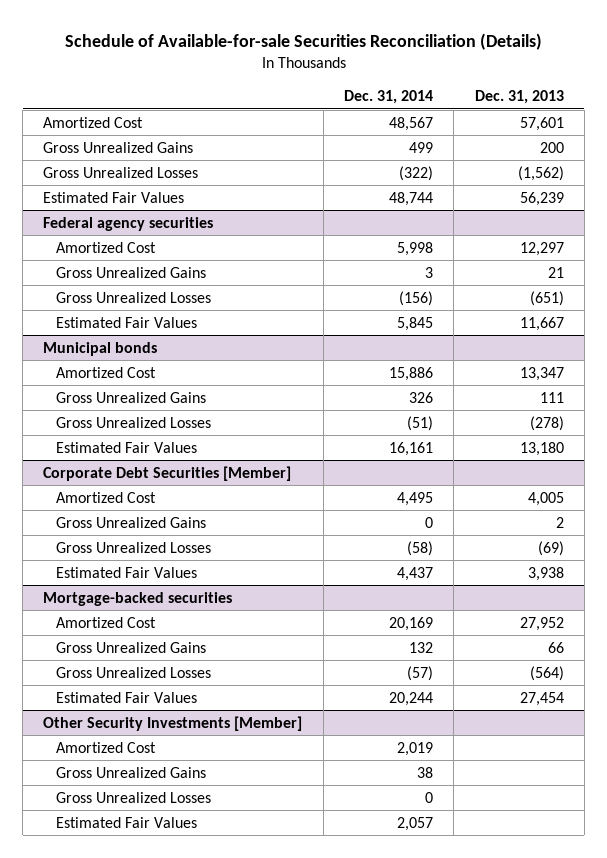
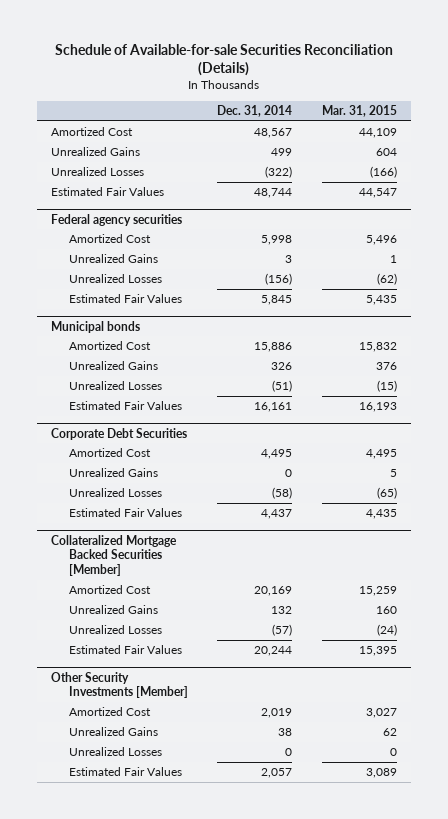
[474,90,564,105] Dec. 31, 2013 -> none
none -> [321,104,397,117] Mar. 31, 2015
[43,141,194,153] Gross Unrealized Gains -> [51,147,141,157] Unrealized Gains
[43,166,199,178] Gross Unrealized Losses -> [51,167,145,177] Unrealized Losses
[55,266,206,278] Gross Unrealized Gains -> [69,254,159,264] Unrealized Gains
[55,291,211,303] Gross Unrealized Losses -> [69,274,163,284] Unrealized Losses
[55,391,206,403] Gross Unrealized Gains -> [69,361,159,371] Unrealized Gains
[55,416,211,428] Gross Unrealized Losses -> [69,381,163,391] Unrealized Losses
[43,465,292,481] Corporate Debt Securities [Member] -> [51,427,188,440] Corporate Debt Securities
[55,516,206,528] Gross Unrealized Gains -> [69,468,159,478] Unrealized Gains
[55,541,211,553] Gross Unrealized Losses -> [69,488,163,498] Unrealized Losses
[43,591,233,606] Mortgage-backed securities -> [51,534,178,577] Collateralized Mortgage Backed Securities [Member]
[55,641,206,653] Gross Unrealized Gains -> [69,605,159,615] Unrealized Gains
[55,666,211,678] Gross Unrealized Losses -> [69,625,163,635] Unrealized Losses
[55,766,206,778] Gross Unrealized Gains -> [69,727,159,737] Unrealized Gains
[55,791,211,803] Gross Unrealized Losses -> [69,747,163,757] Unrealized Losses

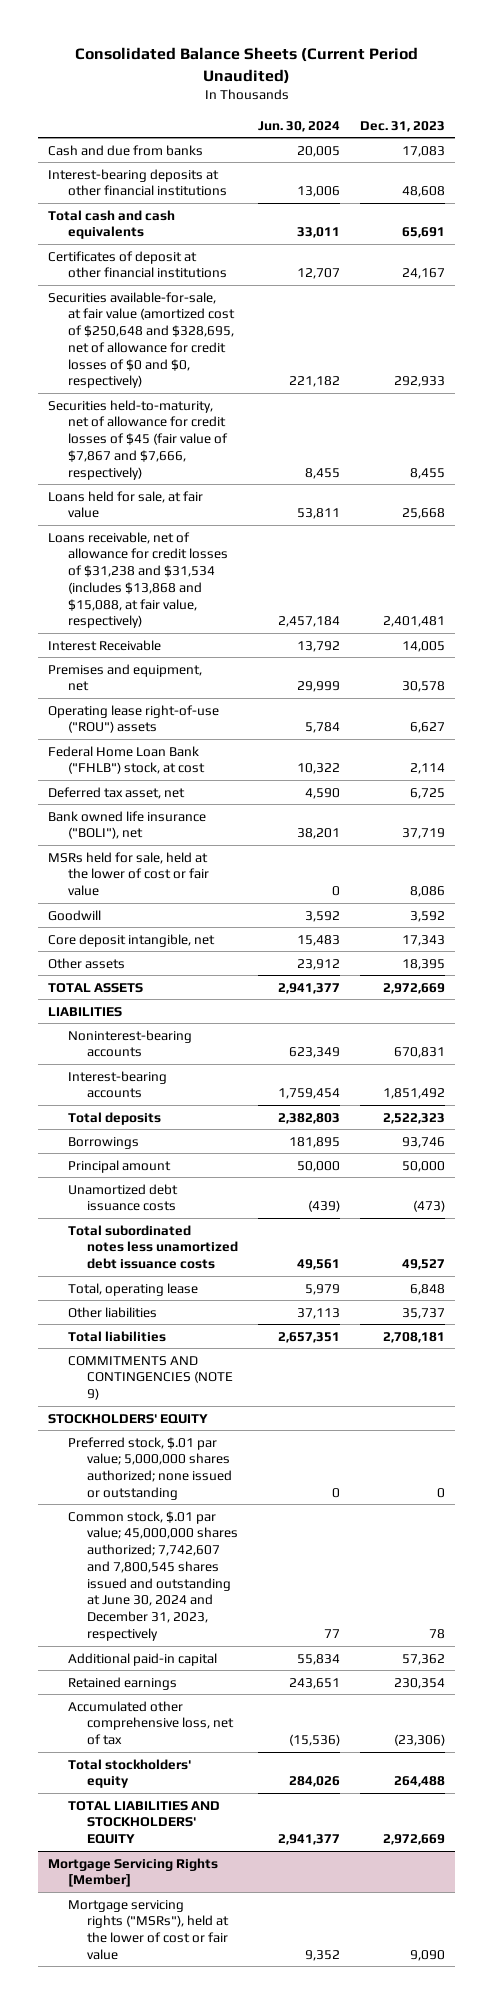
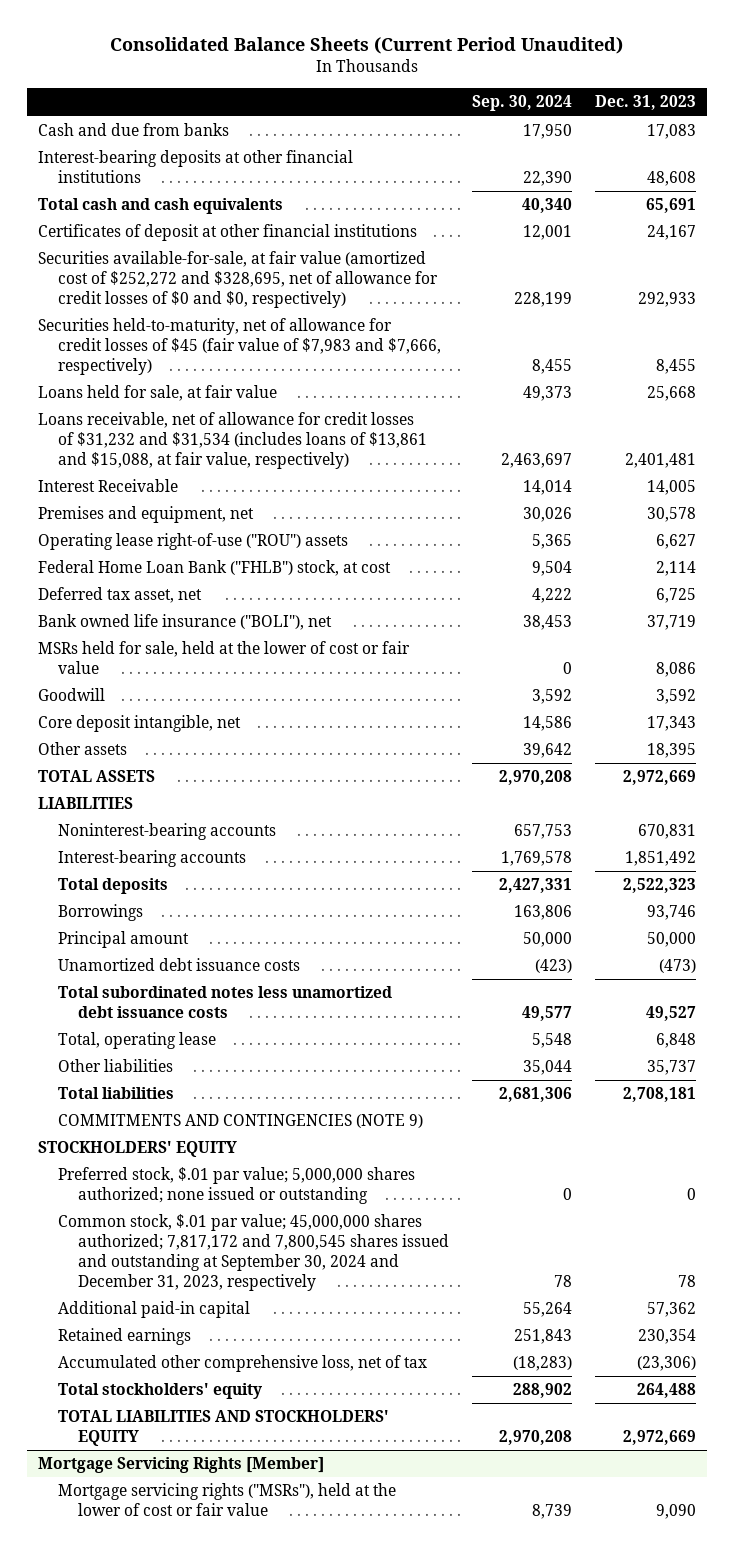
[258,120,341,132] Jun. 30, 2024 -> none
none -> [472,95,573,112] Sep. 30, 2024
[48,291,235,389] Securities available-for-sale, at fair value (amortized cost of $250,648 and $328,695, net of allowance for credit losses of $0 and $0, respectively) -> [38,251,439,308] Securities available-for-sale, at fair value (amortized cost of $252,272 and $328,695, net of allowance for credit losses of $0 and $0, respectively)
[48,399,228,480] Securities held-to-maturity, net of allowance for credit losses of $45 (fair value of $7,867 and $7,666, respectively) -> [38,318,442,375] Securities held-to-maturity, net of allowance for credit losses of $45 (fair value of $7,983 and $7,666, respectively)
[48,531,228,629] Loans receivable, net of allowance for credit losses of $31,238 and $31,534 (includes $13,868 and $15,088, at fair value, respectively) -> [38,412,428,469] Loans receivable, net of allowance for credit losses of $31,232 and $31,534 (includes loans of $13,861 and $15,088, at fair value, respectively)
[67,1510,239,1642] Common stock, $.01 par value; 45,000,000 shares authorized; 7,742,607 and 7,800,545 shares issued and outstanding at June 30, 2024 and December 31, 2023, respectively -> [58,1214,450,1291] Common stock, $.01 par value; 45,000,000 shares authorized; 7,817,172 and 7,800,545 shares issued and outstanding at September 30, 2024 and December 31, 2023, respectively

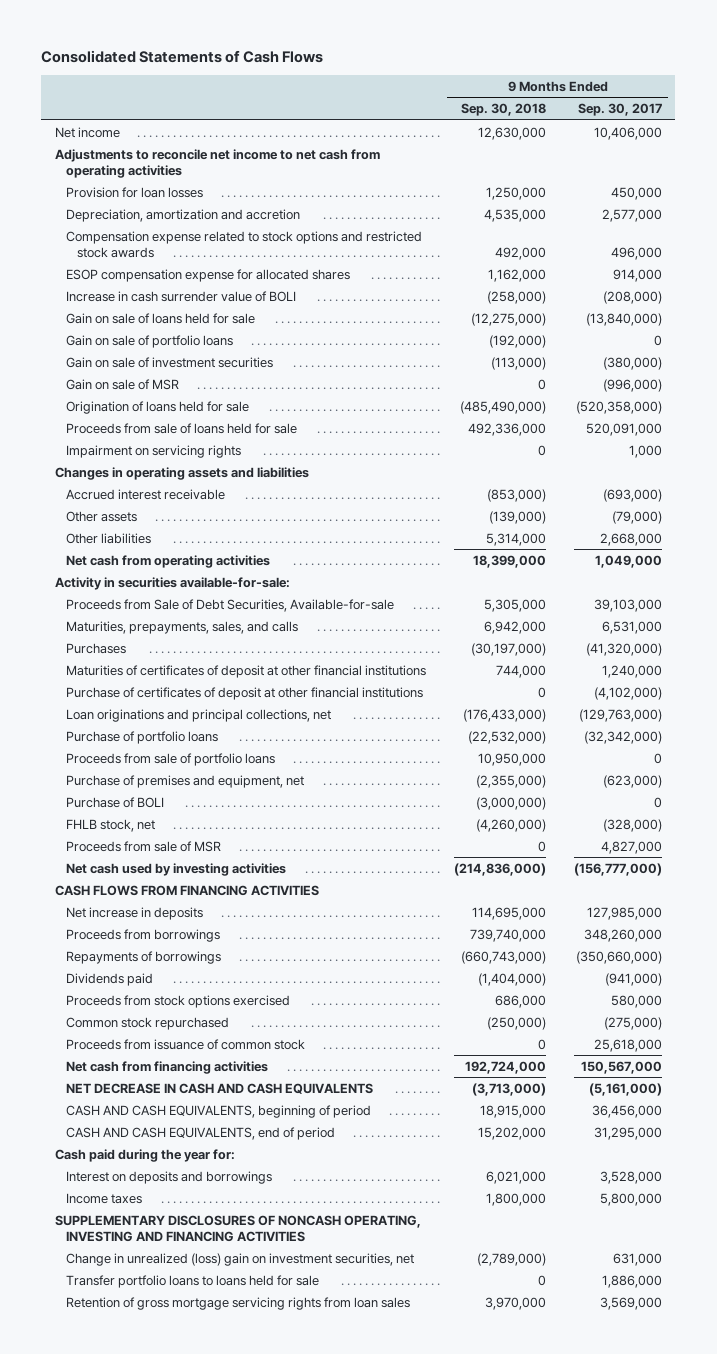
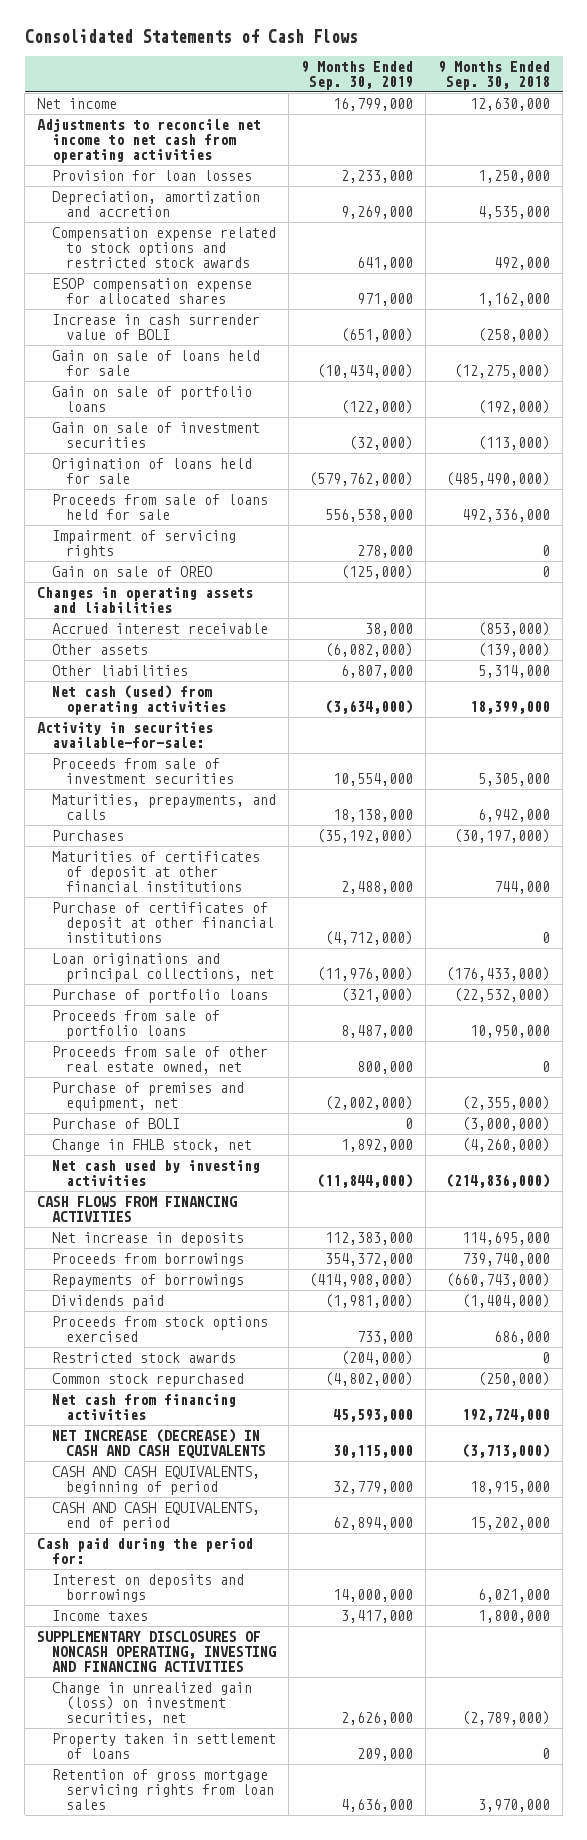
[577,103,662,117] Sep. 30, 2017 -> none
none -> [300,60,413,90] 9 Months Ended Sep. 30, 2019
[66,378,180,390] Gain on sale of MSR -> none
[66,444,242,458] Impairment on servicing rights -> [51,530,236,559] Impairment of servicing rights
none -> [51,566,212,578] Gain on sale of OREO
[66,554,271,568] Net cash from operating activities -> [51,685,227,716] Net cash (used) from operating activities
[66,598,395,612] Proceeds from Sale of Debt Securities, Available-for-sale -> [51,758,235,785] Proceeds from sale of investment securities
[66,620,299,634] Maturities, prepayments, sales, and calls -> [51,794,276,821] Maturities, prepayments, and calls
none -> [51,1046,268,1075] Proceeds from sale of other real estate owned, net
[66,840,222,852] Proceeds from sale of MSR -> none
[66,818,156,832] FHLB stock, net -> [51,1139,252,1153] Change in FHLB stock, net
none -> [51,1352,236,1364] Restricted stock awards
[66,1038,306,1050] Proceeds from issuance of common stock -> none
[66,1082,374,1094] NET DECREASE IN CASH AND CASH EQUIVALENTS -> [51,1429,267,1459] NET INCREASE (DECREASE) IN CASH AND CASH EQUIVALENTS
[55,1148,236,1162] Cash paid during the year for: -> [37,1538,254,1565] Cash paid during the period for:
[66,1274,320,1288] Transfer portfolio loans to loans held for sale -> none
[66,1252,415,1266] Change in unrealized (loss) gain on investment securities, net -> [51,1682,252,1726] Change in unrealized gain (loss) on investment securities, net
none -> [51,1733,276,1760] Property taken in settlement of loans

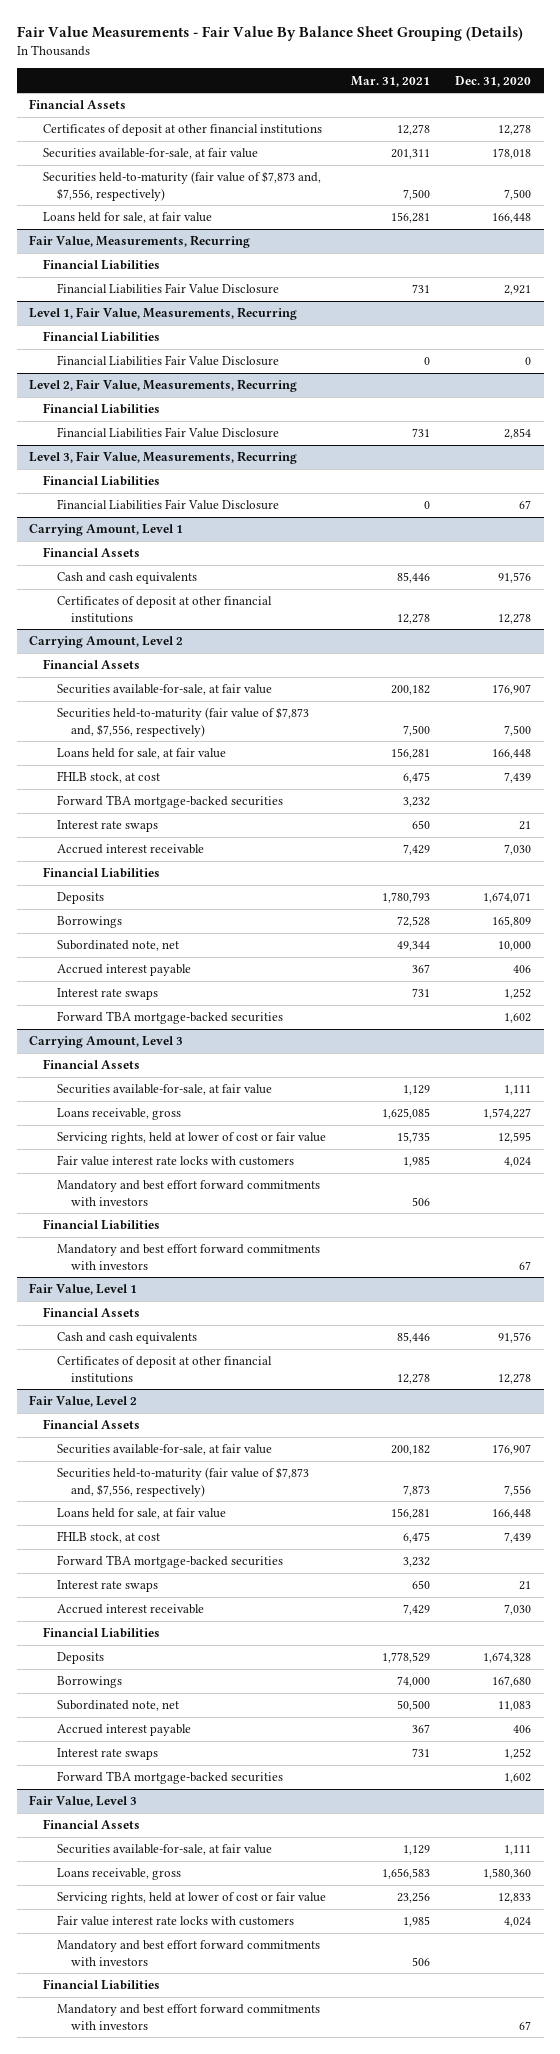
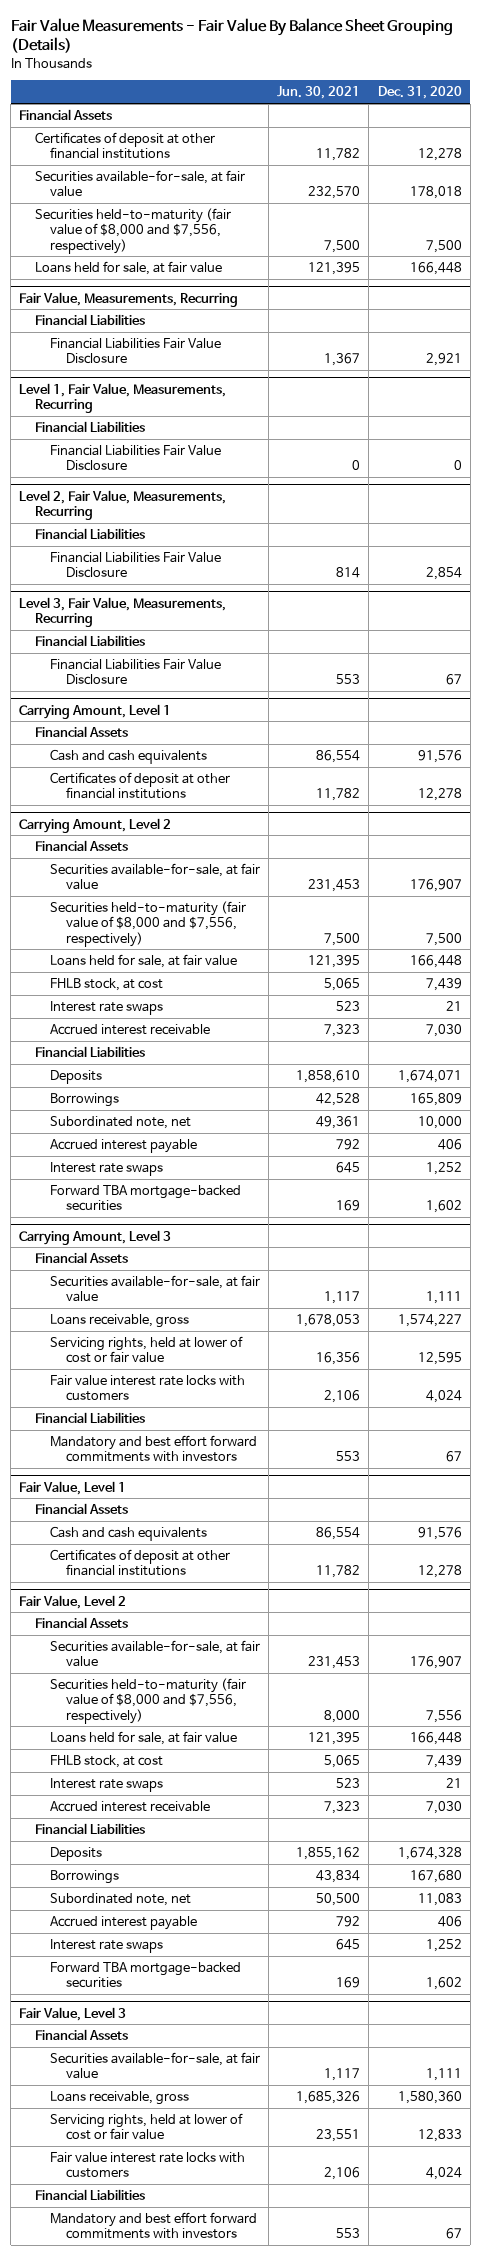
[351,75,431,87] Mar. 31, 2021 -> none
none -> [277,86,361,100] Jun. 30, 2021
[43,171,322,201] Securities held-to-maturity (fair value of $7,873 and, $7,556, respectively) -> [34,207,231,254] Securities held-to-maturity (fair value of $8,000 and $7,556, respectively)
[57,707,310,737] Securities held-to-maturity (fair value of $7,873 and, $7,556, respectively) -> [50,900,247,947] Securities held-to-maturity (fair value of $8,000 and $7,556, respectively)
[57,795,284,809] Forward TBA mortgage-backed securities -> none
[57,1180,321,1206] Mandatory and best effort forward commitments with investors -> none
[57,1467,310,1497] Securities held-to-maturity (fair value of $7,873 and, $7,556, respectively) -> [50,1677,247,1724] Securities held-to-maturity (fair value of $8,000 and $7,556, respectively)
[57,1555,284,1569] Forward TBA mortgage-backed securities -> none
[57,1940,321,1966] Mandatory and best effort forward commitments with investors -> none

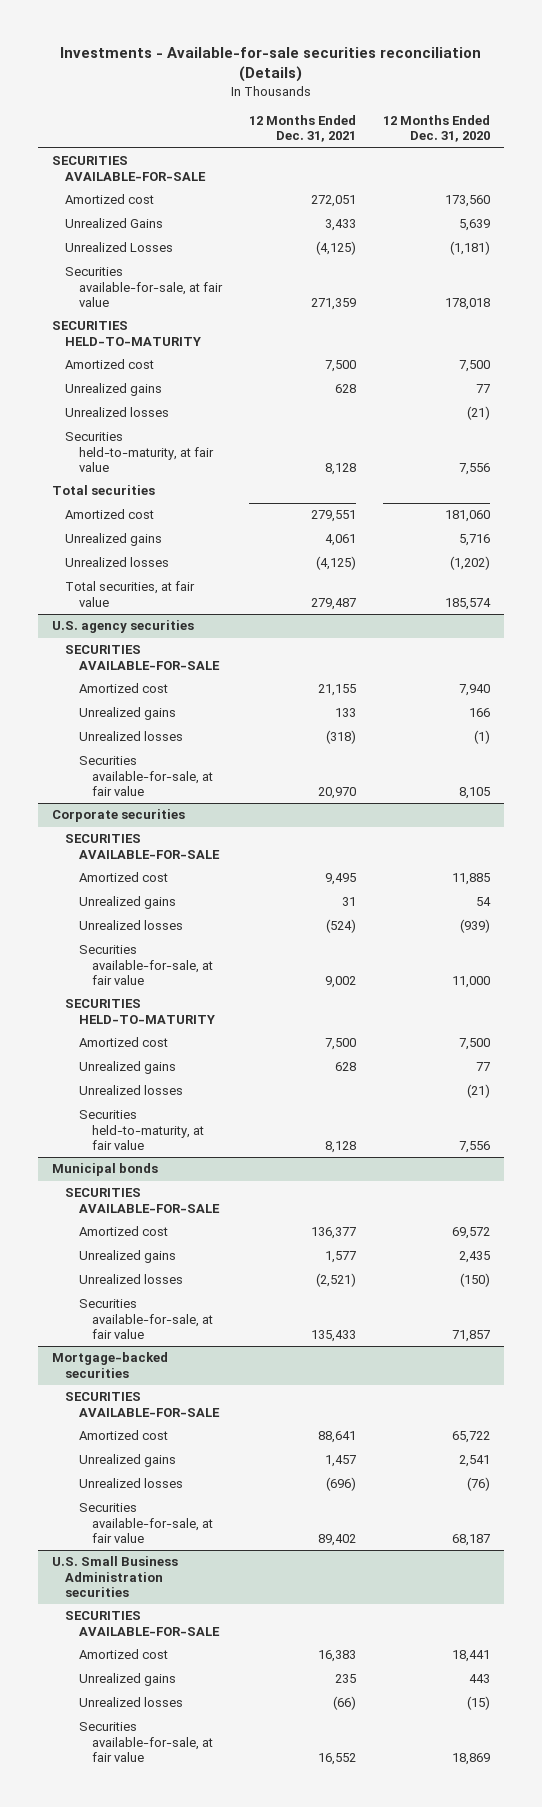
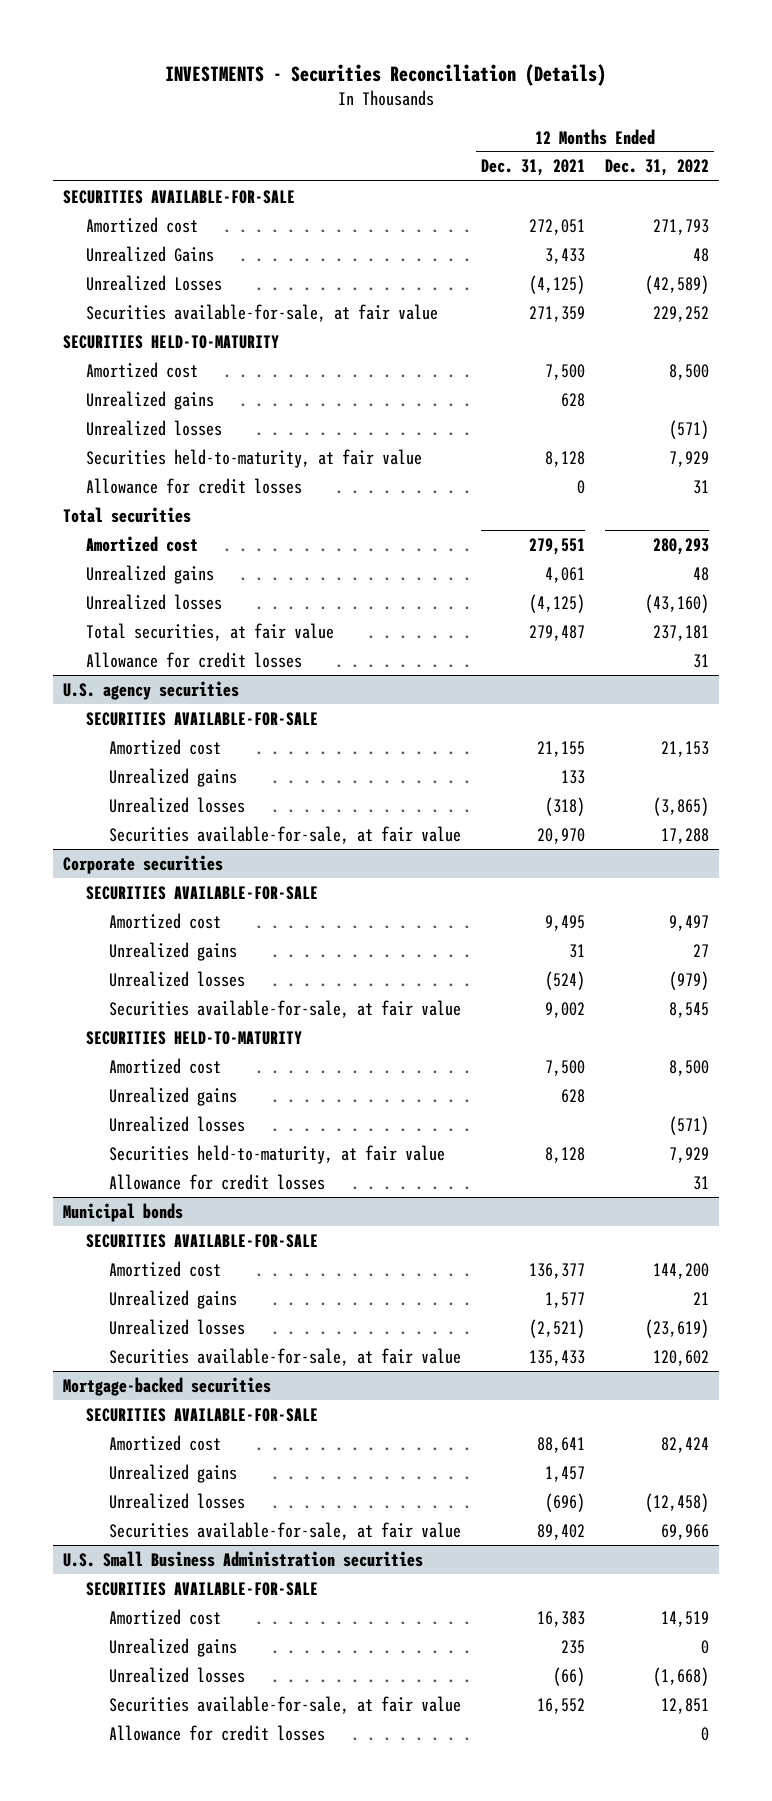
[59,47,481,83] Investments - Available-for-sale securities reconciliation (Details) -> [165,63,607,86] INVESTMENTS - Securities Reconciliation (Details)
[383,115,491,143] 12 Months Ended Dec. 31, 2020 -> none
none -> [605,159,710,177] Dec. 31, 2022
none -> [86,477,303,494] Allowance for credit losses
none -> [86,651,303,668] Allowance for credit losses
none -> [109,1173,326,1190] Allowance for credit losses
none -> [109,1724,326,1741] Allowance for credit losses

